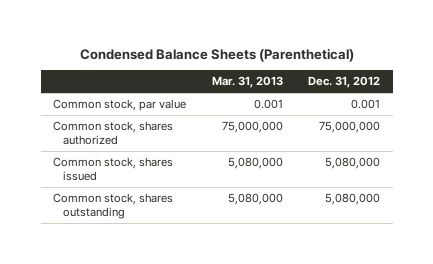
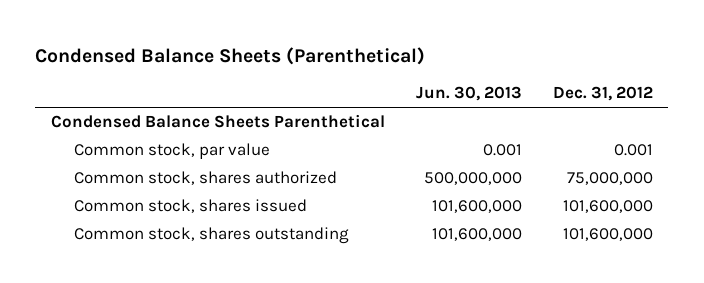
[211,76,283,89] Mar. 31, 2013 -> none
none -> [415,86,522,102] Jun. 30, 2013
none -> [50,114,385,129] Condensed Balance Sheets Parenthetical
[325,157,381,170] 5,080,000 -> [562,200,653,214] 101,600,000
[325,193,381,206] 5,080,000 -> [562,228,653,242] 101,600,000

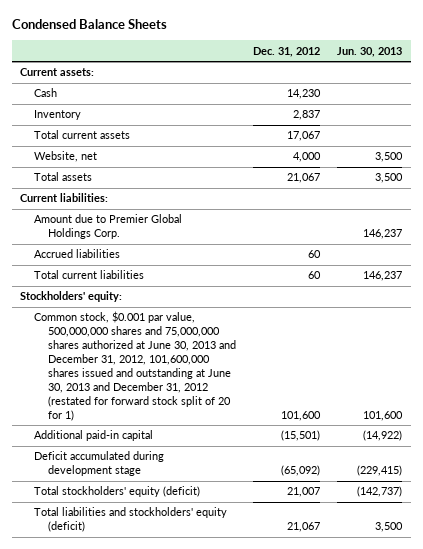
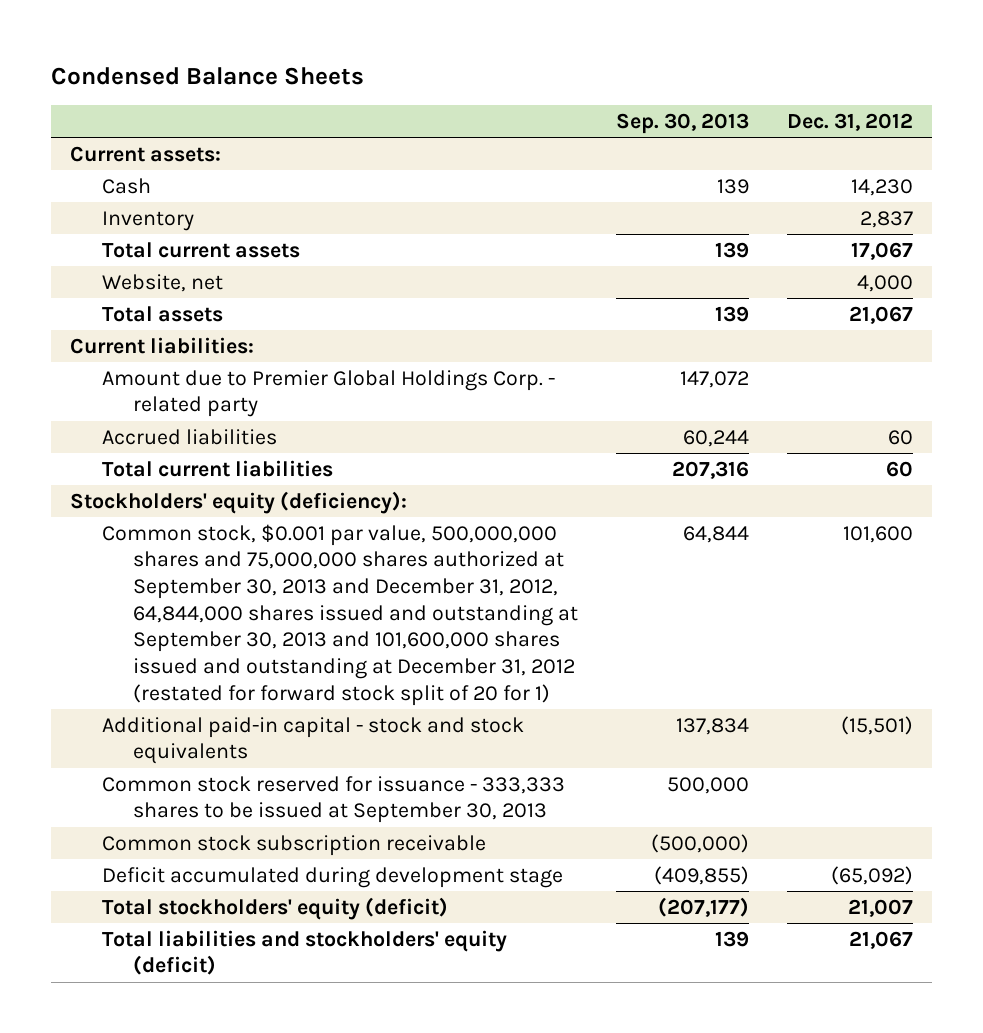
[337,46,403,57] Jun. 30, 2013 -> none
none -> [616,112,750,134] Sep. 30, 2013
[34,214,183,240] Amount due to Premier Global Holdings Corp. -> [101,369,555,418] Amount due to Premier Global Holdings Corp. - related party
[20,291,123,303] Stockholders' equity: -> [69,490,407,514] Stockholders' equity (deficiency):
[34,311,236,422] Common stock, $0.001 par value, 500,000,000 shares and 75,000,000 shares authorized at June 30, 2013 and December 31, 2012, 101,600,000 shares issued and outstanding at June 30, 2013 and December 31, 2012 (restated for forward stock split of 20 for 1) -> [101,523,579,706] Common stock, $0.001 par value, 500,000,000 shares and 75,000,000 shares authorized at September 30, 2013 and December 31, 2012, 64,844,000 shares issued and outstanding at September 30, 2013 and 101,600,000 shares issued and outstanding at December 31, 2012 (restated for forward stock split of 20 for 1)
[34,430,154,442] Additional paid-in capital -> [101,716,524,765] Additional paid-in capital - stock and stock equivalents
none -> [101,775,565,824] Common stock reserved for issuance - 333,333 shares to be issued at September 30, 2013
none -> [101,834,486,856] Common stock subscription receivable

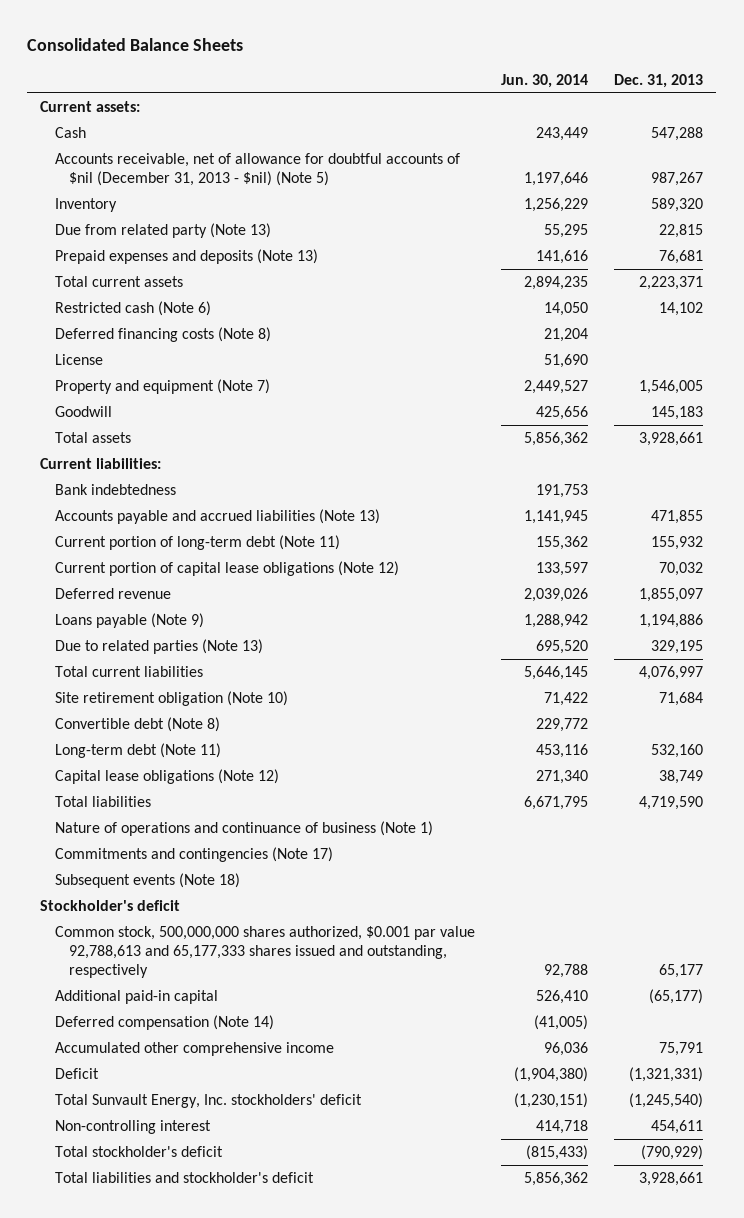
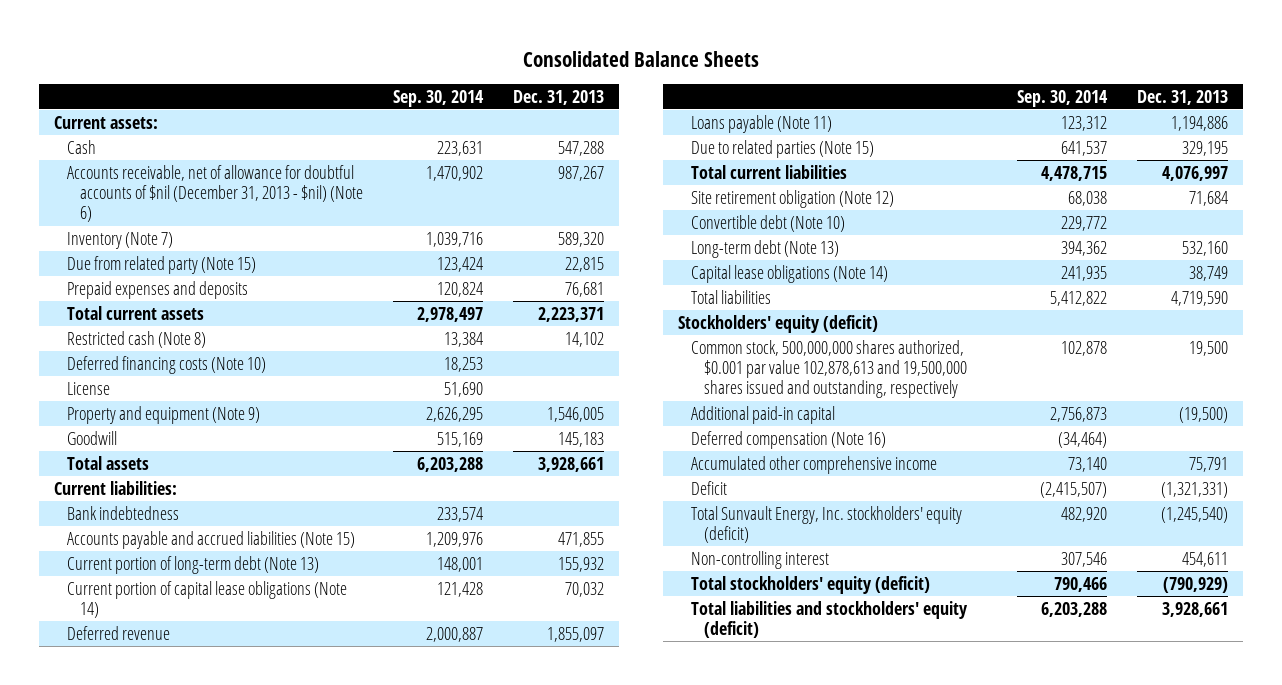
[501,73,589,88] Jun. 30, 2014 -> none
none -> [392,89,484,107] Sep. 30, 2014
[54,152,460,186] Accounts receivable, net of allowance for doubtful accounts of $nil (December 31, 2013 - $nil) (Note 5) -> [67,164,363,223] Accounts receivable, net of allowance for doubtful accounts of $nil (December 31, 2013 - $nil) (Note 6)
[54,197,117,212] Inventory -> [67,231,174,249] Inventory (Note 7)
[54,222,271,238] Due from related party (Note 13) -> [67,255,257,274] Due from related party (Note 15)
[54,248,318,264] Prepaid expenses and deposits (Note 13) -> [67,280,249,299] Prepaid expenses and deposits
[54,300,211,316] Restricted cash (Note 6) -> [67,330,207,348] Restricted cash (Note 8)
[54,326,271,342] Deferred financing costs (Note 8) -> [67,355,267,374] Deferred financing costs (Note 10)
[54,378,270,394] Property and equipment (Note 7) -> [67,405,261,424] Property and equipment (Note 9)
[54,508,380,524] Accounts payable and accrued liabilities (Note 13) -> [67,530,356,549] Accounts payable and accrued liabilities (Note 15)
[54,534,340,550] Current portion of long-term debt (Note 11) -> [67,555,320,574] Current portion of long-term debt (Note 13)
[54,560,399,576] Current portion of capital lease obligations (Note 12) -> [67,580,348,619] Current portion of capital lease obligations (Note 14)
[54,612,204,628] Loans payable (Note 9) -> [691,114,833,133] Loans payable (Note 11)
[54,638,263,654] Due to related parties (Note 13) -> [691,139,875,158] Due to related parties (Note 15)
[54,690,288,706] Site retirement obligation (Note 10) -> [691,189,895,208] Site retirement obligation (Note 12)
[54,716,220,732] Convertible debt (Note 8) -> [691,214,846,232] Convertible debt (Note 10)
[54,742,221,758] Long-term debt (Note 11) -> [691,239,840,258] Long-term debt (Note 13)
[54,768,279,784] Capital lease obligations (Note 12) -> [691,264,889,283] Capital lease obligations (Note 14)
[54,820,433,836] Nature of operations and continuance of business (Note 1) -> none
[54,846,333,862] Commitments and contingencies (Note 17) -> none
[54,872,240,888] Subsequent events (Note 18) -> none
[40,899,181,911] Stockholder's deficit -> [678,314,879,333] Stockholders' equity (deficit)
[54,925,475,978] Common stock, 500,000,000 shares authorized, $0.001 par value 92,788,613 and 65,177,333 shares issued and outstanding, respectively -> [691,339,967,399] Common stock, 500,000,000 shares authorized, $0.001 par value 102,878,613 and 19,500,000 shares issued and outstanding, respectively
[659,963,704,978] 65,177 -> [1189,340,1229,356] 19,500
[649,988,704,1004] (65,177) -> [1179,406,1229,423] (19,500)
[54,1014,274,1030] Deferred compensation (Note 14) -> [691,430,887,449] Deferred compensation (Note 16)
[54,1093,362,1108] Total Sunvault Energy, Inc. stockholders' deficit -> [691,505,963,544] Total Sunvault Energy, Inc. stockholders' equity (deficit)
[54,1145,223,1157] Total stockholder's deficit -> [691,575,931,594] Total stockholders' equity (deficit)
[54,1171,314,1183] Total liabilities and stockholder's deficit -> [691,600,969,639] Total liabilities and stockholders' equity (deficit)

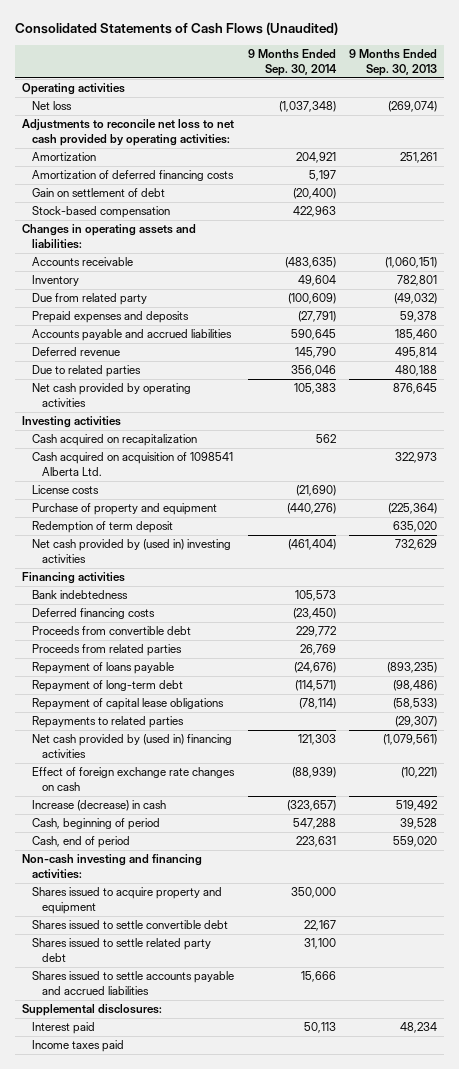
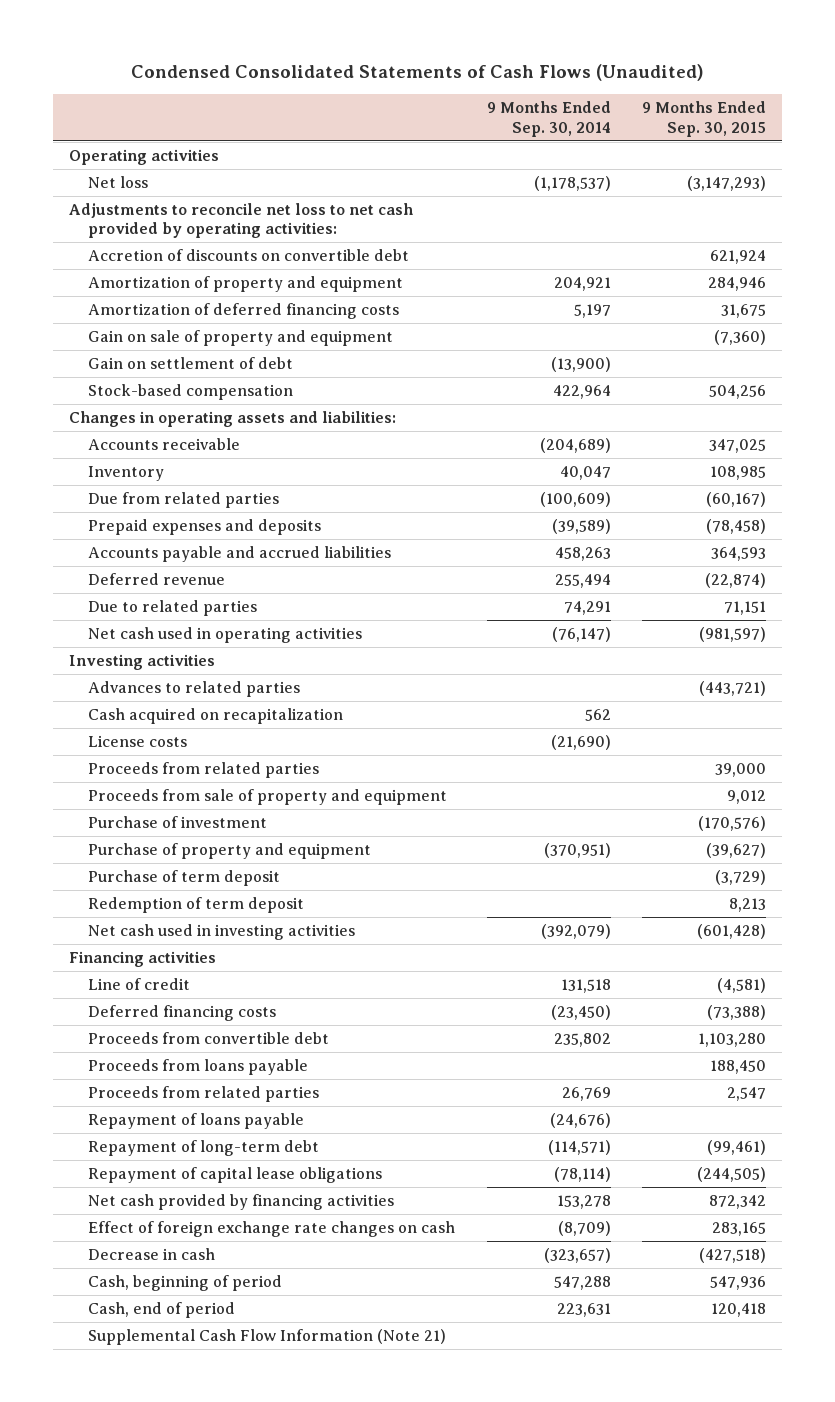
[15,22,339,36] Consolidated Statements of Cash Flows (Unaudited) -> [130,64,704,82] Condensed Consolidated Statements of Cash Flows (Unaudited)
[349,49,438,77] 9 Months Ended Sep. 30, 2013 -> none
none -> [642,101,767,137] 9 Months Ended Sep. 30, 2015
[278,101,336,113] (1,037,348) -> [533,176,611,192] (1,178,537)
none -> [88,249,410,262] Accretion of discounts on convertible debt
[31,152,96,162] Amortization -> [88,276,404,293] Amortization of property and equipment
none -> [88,330,394,347] Gain on sale of property and equipment
[292,188,336,200] (20,400) -> [550,357,611,373] (13,900)
[292,206,336,218] 422,963 -> [552,385,611,400] 422,964
[284,257,336,269] (483,635) -> [539,438,611,454] (204,689)
[297,275,336,287] 49,604 -> [559,466,611,481] 40,047
[31,293,147,306] Due from related party -> [88,492,280,509] Due from related parties
[297,311,336,323] (27,791) -> [551,519,611,535] (39,589)
[290,329,336,341] 590,645 -> [554,547,611,562] 458,263
[294,347,336,359] 145,790 -> [554,574,611,589] 255,494
[290,365,336,377] 356,046 -> [563,601,611,616] 74,291
[31,383,191,408] Net cash provided by operating activities -> [88,627,363,644] Net cash used in operating activities
[293,383,336,395] 105,383 -> [551,627,611,643] (76,147)
none -> [88,681,301,698] Advances to related parties
[31,452,233,477] Cash acquired on acquisition of 1098541 Alberta Ltd. -> none
none -> [88,762,320,779] Proceeds from related parties
none -> [88,789,448,806] Proceeds from sale of property and equipment
none -> [88,816,268,829] Purchase of investment
[286,503,336,515] (440,276) -> [543,843,611,859] (370,951)
none -> [88,870,281,887] Purchase of term deposit
[31,539,231,564] Net cash provided by (used in) investing activities -> [88,924,356,941] Net cash used in investing activities
[287,539,336,551] (461,404) -> [540,924,611,940] (392,079)
[31,590,128,600] Bank indebtedness -> none
none -> [88,978,191,991] Line of credit
[295,626,336,638] 229,772 -> [553,1033,611,1048] 235,802
none -> [88,1059,309,1076] Proceeds from loans payable
[31,716,184,729] Repayments to related parties -> none
[31,734,232,759] Net cash provided by (used in) financing activities -> [88,1194,395,1211] Net cash provided by financing activities
[297,734,336,746] 121,303 -> [556,1195,611,1210] 153,278
[291,767,336,779] (88,939) -> [557,1221,611,1237] (8,709)
[31,800,166,812] Increase (decrease) in cash -> [88,1248,216,1261] Decrease in cash
[21,854,202,880] Non-cash investing and financing activities: -> none
[31,887,222,915] Shares issued to acquire property and equipment -> none
[31,920,228,930] Shares issued to settle convertible debt -> none
[31,938,211,963] Shares issued to settle related party debt -> none
[31,971,234,996] Shares issued to settle accounts payable and accrued liabilities -> none
[21,1004,162,1017] Supplemental disclosures: -> none
[31,1022,95,1035] Interest paid -> none
[31,1040,124,1053] Income taxes paid -> none
none -> [88,1329,447,1346] Supplemental Cash Flow Information (Note 21)

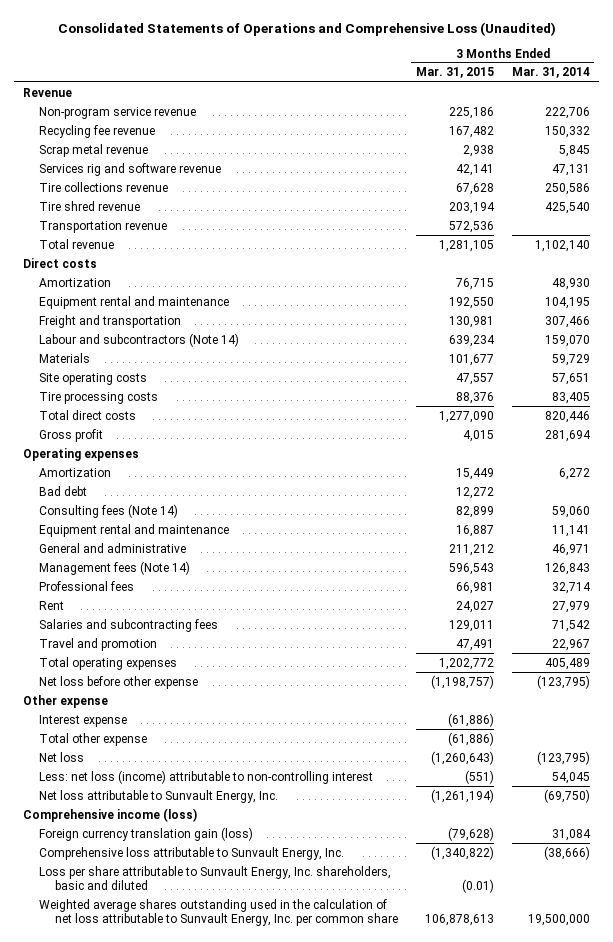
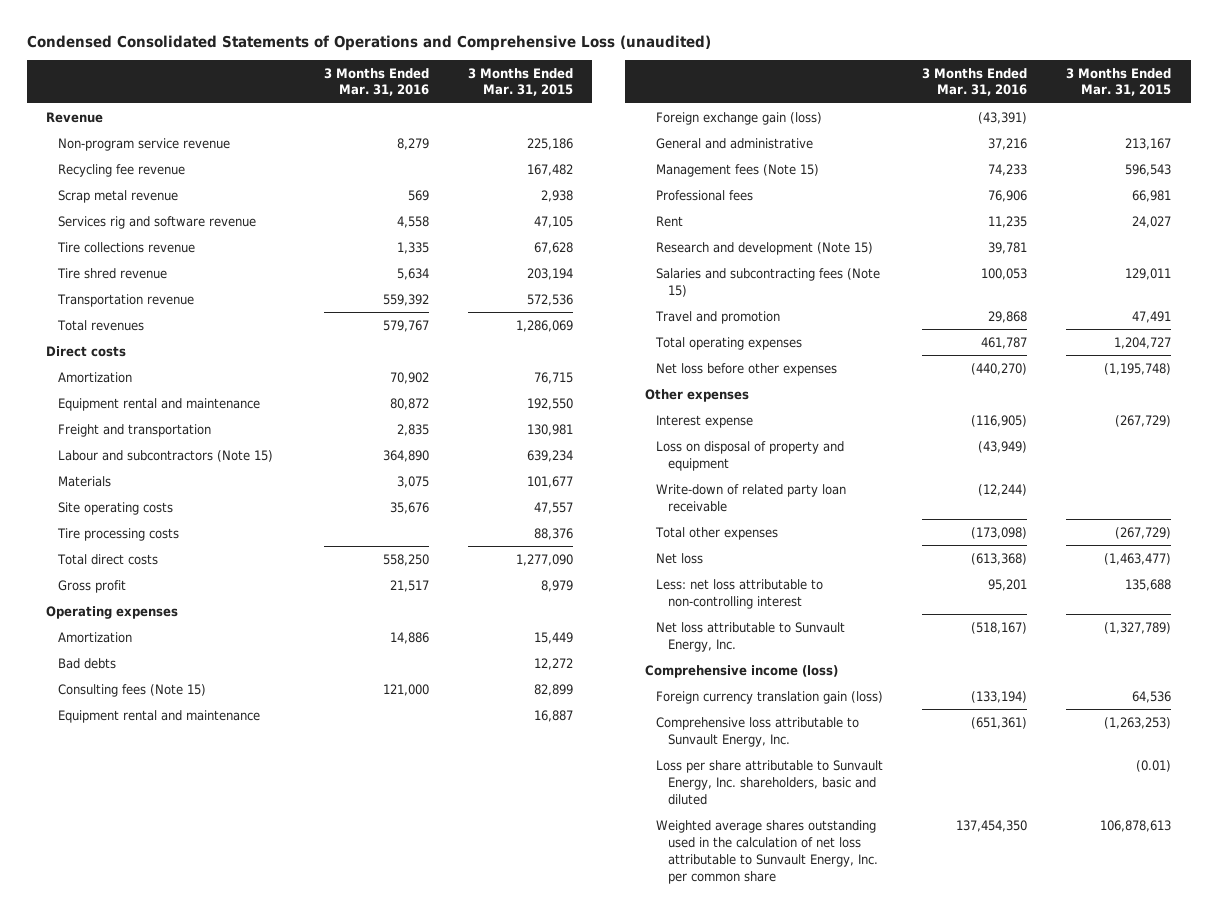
[57,21,556,36] Consolidated Statements of Operations and Comprehensive Loss (Unaudited) -> [26,34,711,51] Condensed Consolidated Statements of Operations and Comprehensive Loss (unaudited)
[511,67,590,79] Mar. 31, 2014 -> none
none -> [323,67,429,97] 3 Months Ended Mar. 31, 2016
[455,163,494,176] 42,141 -> [533,215,573,228] 47,105
[39,238,115,249] Total revenue -> [56,319,144,331] Total revenues
[438,239,494,252] 1,281,105 -> [515,319,573,332] 1,286,069
[39,332,240,347] Labour and subcontractors (Note 14) -> [57,449,273,462] Labour and subcontractors (Note 15)
[462,429,494,442] 4,015 -> [540,579,573,592] 8,979
[39,485,88,496] Bad debt -> [57,657,116,669] Bad debts
[39,503,179,518] Consulting fees (Note 14) -> [57,683,206,697] Consulting fees (Note 15)
none -> [656,111,823,125] Foreign exchange gain (loss)
[448,543,494,556] 211,212 -> [1125,137,1172,150] 213,167
[39,560,191,575] Management fees (Note 14) -> [656,163,820,177] Management fees (Note 15)
none -> [656,241,874,255] Research and development (Note 15)
[39,618,219,632] Salaries and subcontracting fees -> [656,267,881,297] Salaries and subcontracting fees (Note 15)
[438,657,494,670] 1,202,772 -> [1114,336,1172,349] 1,204,727
[39,675,199,689] Net loss before other expense -> [656,362,838,376] Net loss before other expenses
[430,674,494,689] (1,198,757) -> [1104,362,1172,375] (1,195,748)
[23,694,109,708] Other expense -> [644,388,749,402] Other expenses
[447,712,494,727] (61,886) -> [1115,414,1172,427] (267,729)
none -> [656,440,845,471] Loss on disposal of property and equipment
none -> [656,483,847,512] Write-down of related party loan receivable
[39,732,148,746] Total other expense -> [655,526,779,540] Total other expenses
[447,731,494,746] (61,886) -> [1115,526,1172,539] (267,729)
[430,750,494,765] (1,260,643) -> [1104,552,1172,565] (1,463,477)
[39,769,374,784] Less: net loss (income) attributable to non-controlling interest -> [656,578,824,609] Less: net loss attributable to non-controlling interest
[464,769,494,784] (551) -> [1125,578,1172,591] 135,688
[430,788,494,803] (1,261,194) -> [1104,621,1172,634] (1,327,789)
[447,826,494,841] (79,628) -> [1132,690,1172,703] 64,536
[430,845,494,860] (1,340,822) -> [1104,716,1172,729] (1,263,253)

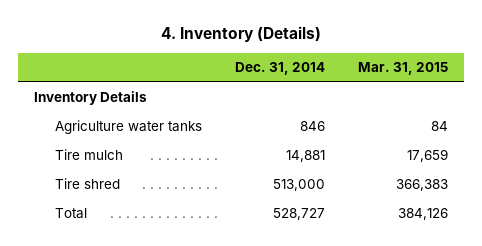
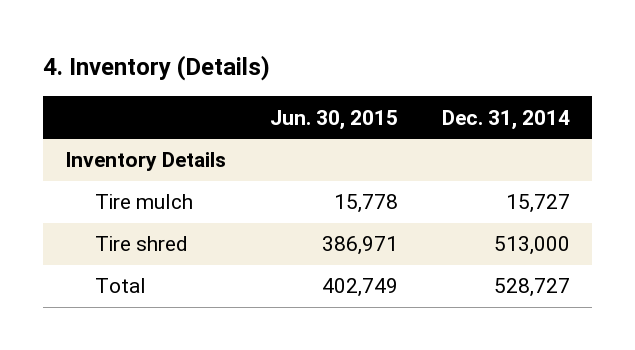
[357,62,448,76] Mar. 31, 2015 -> none
none -> [269,109,398,130] Jun. 30, 2015
[55,120,203,135] Agriculture water tanks -> none
[285,150,325,163] 14,881 -> [505,194,570,214] 15,727

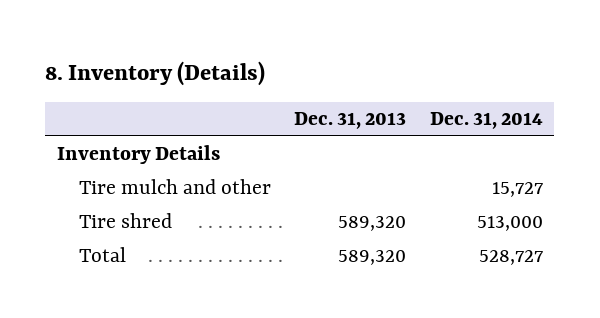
[42,55,270,82] 4. Inventory (Details) -> [45,60,266,86] 8. Inventory (Details)
[269,109,398,130] Jun. 30, 2015 -> none
none -> [294,112,407,130] Dec. 31, 2013
[95,194,194,210] Tire mulch -> [79,179,272,195] Tire mulch and other

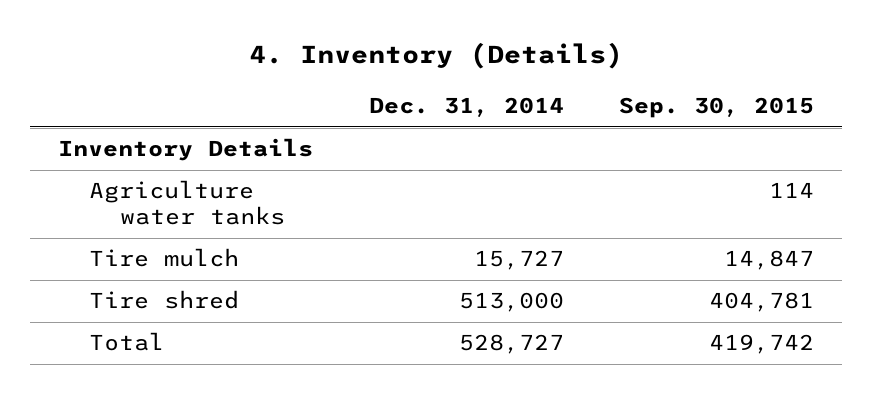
[45,60,266,86] 8. Inventory (Details) -> [249,42,624,70] 4. Inventory (Details)
[294,112,407,130] Dec. 31, 2013 -> none
none -> [619,97,815,119] Sep. 30, 2015
none -> [89,180,286,226] Agriculture water tanks
[79,179,272,195] Tire mulch and other -> [89,248,240,268] Tire mulch

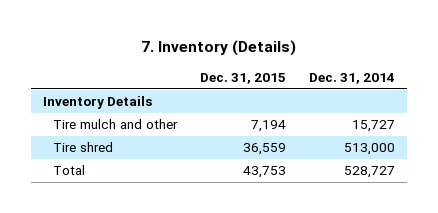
[249,42,624,70] 4. Inventory (Details) -> [141,40,297,57] 7. Inventory (Details)
[619,97,815,119] Sep. 30, 2015 -> none
none -> [200,73,287,85] Dec. 31, 2015
[89,180,286,226] Agriculture water tanks -> none
[89,248,240,268] Tire mulch -> [53,119,179,130] Tire mulch and other

